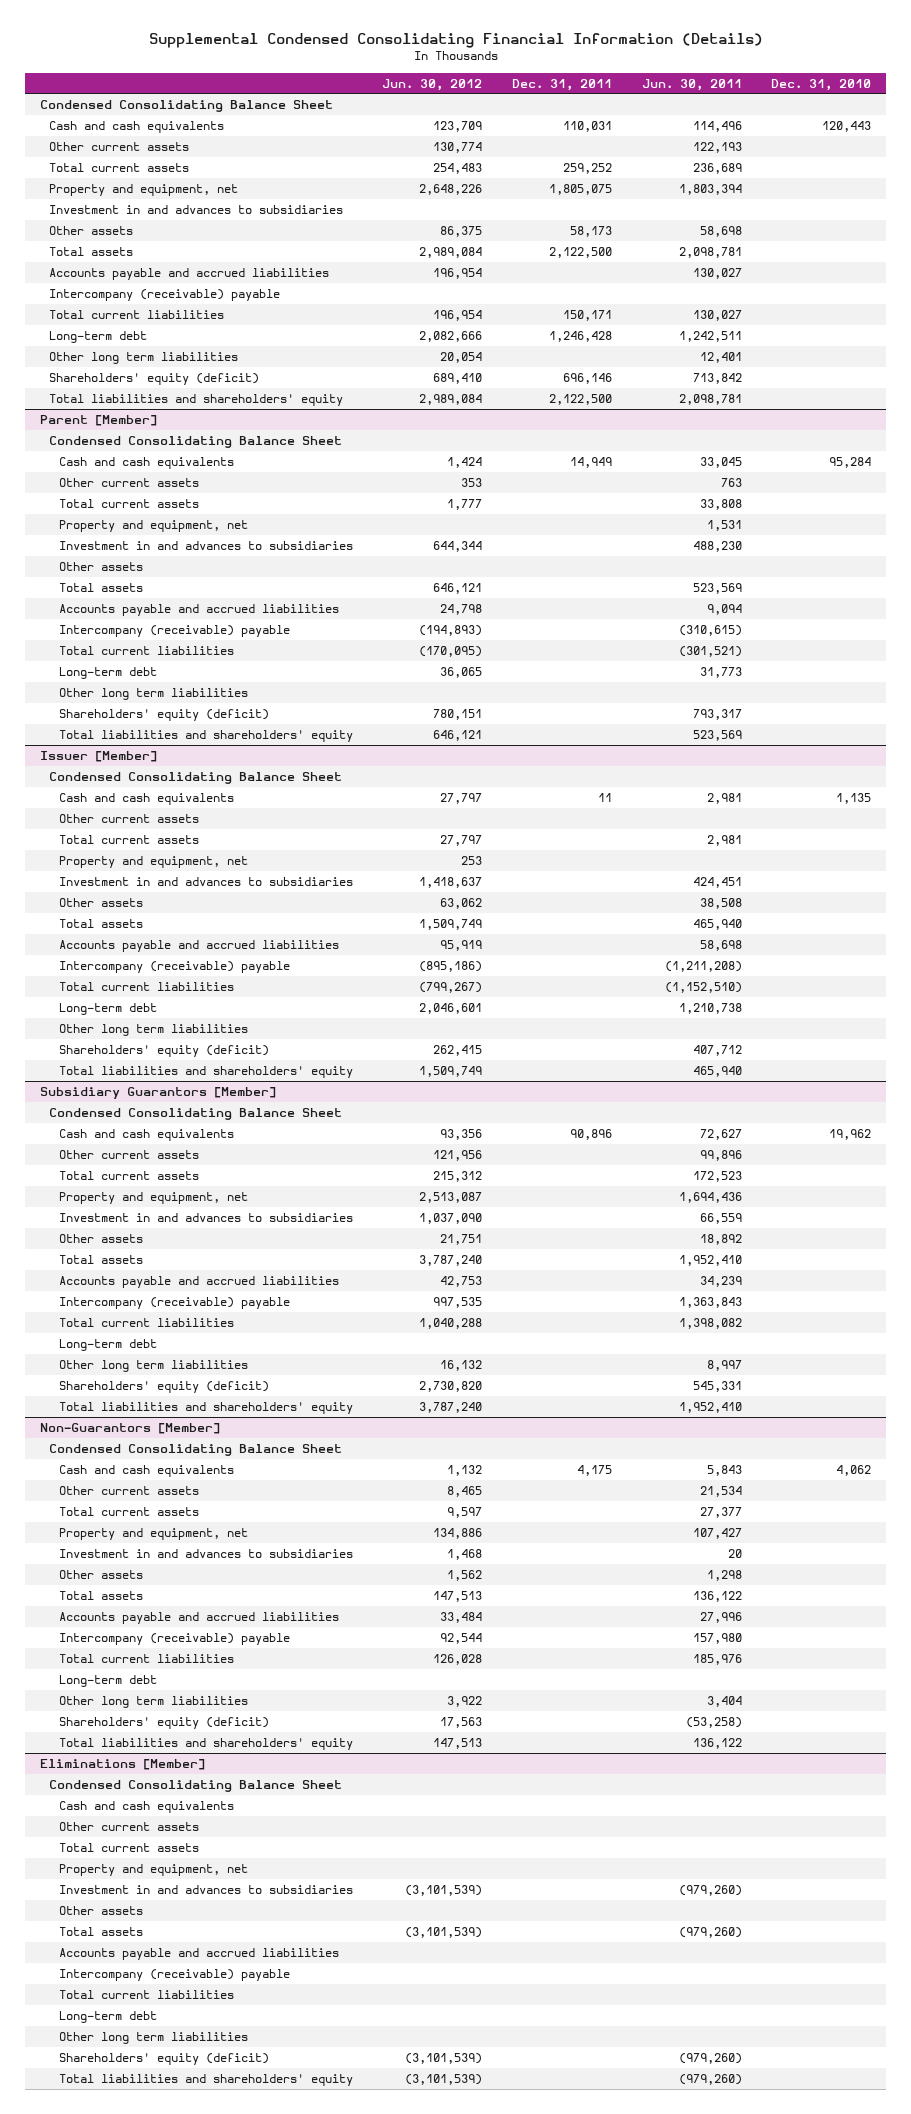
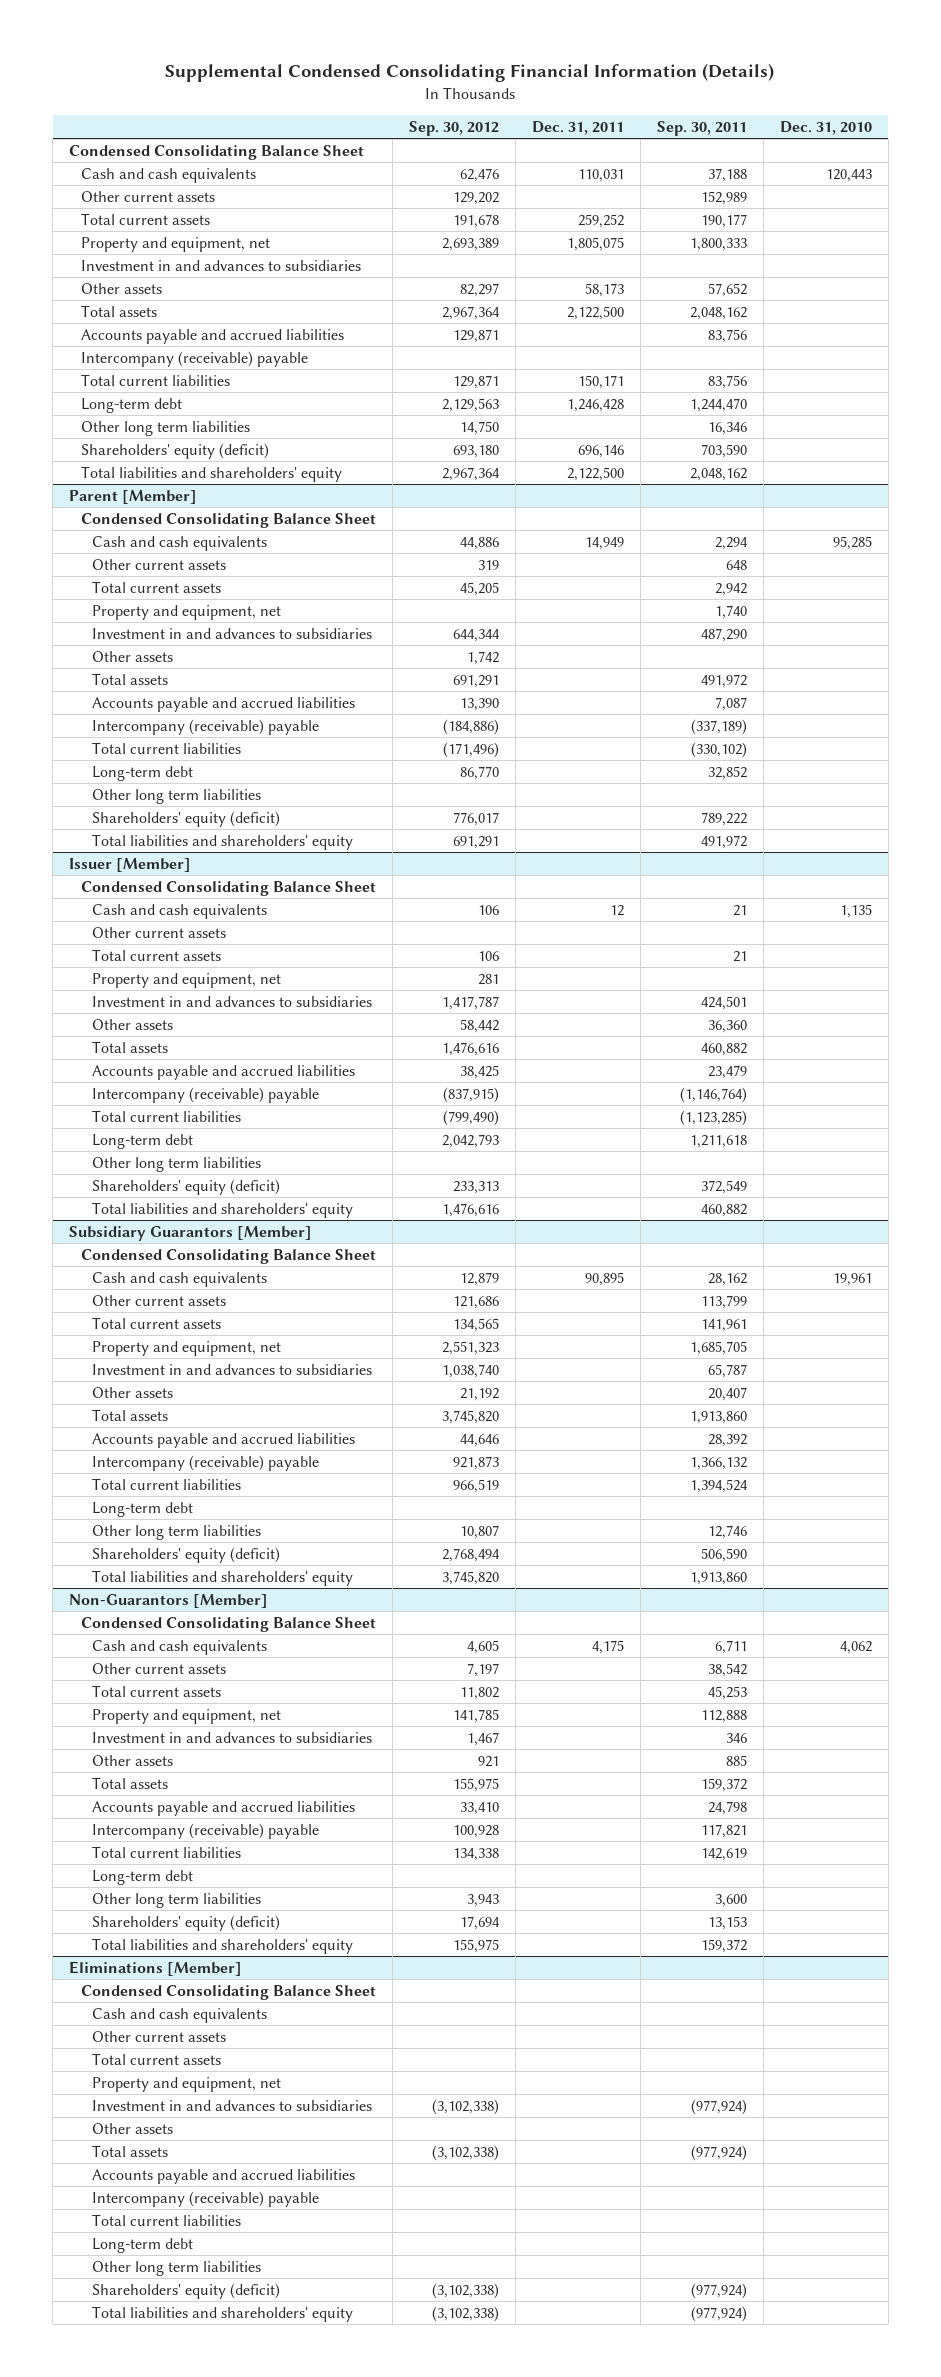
[382,78,483,91] Jun. 30, 2012 -> none
[641,78,742,91] Jun. 30, 2011 -> none
none -> [408,120,499,136] Sep. 30, 2012
none -> [656,120,747,136] Sep. 30, 2011
[829,457,872,469] 95,284 -> [832,535,872,550] 95,285
[598,793,613,803] 11 -> [609,904,624,916] 12
[570,1129,613,1141] 90,896 -> [584,1271,624,1286] 90,895
[829,1129,872,1141] 19,962 -> [832,1272,872,1286] 19,961

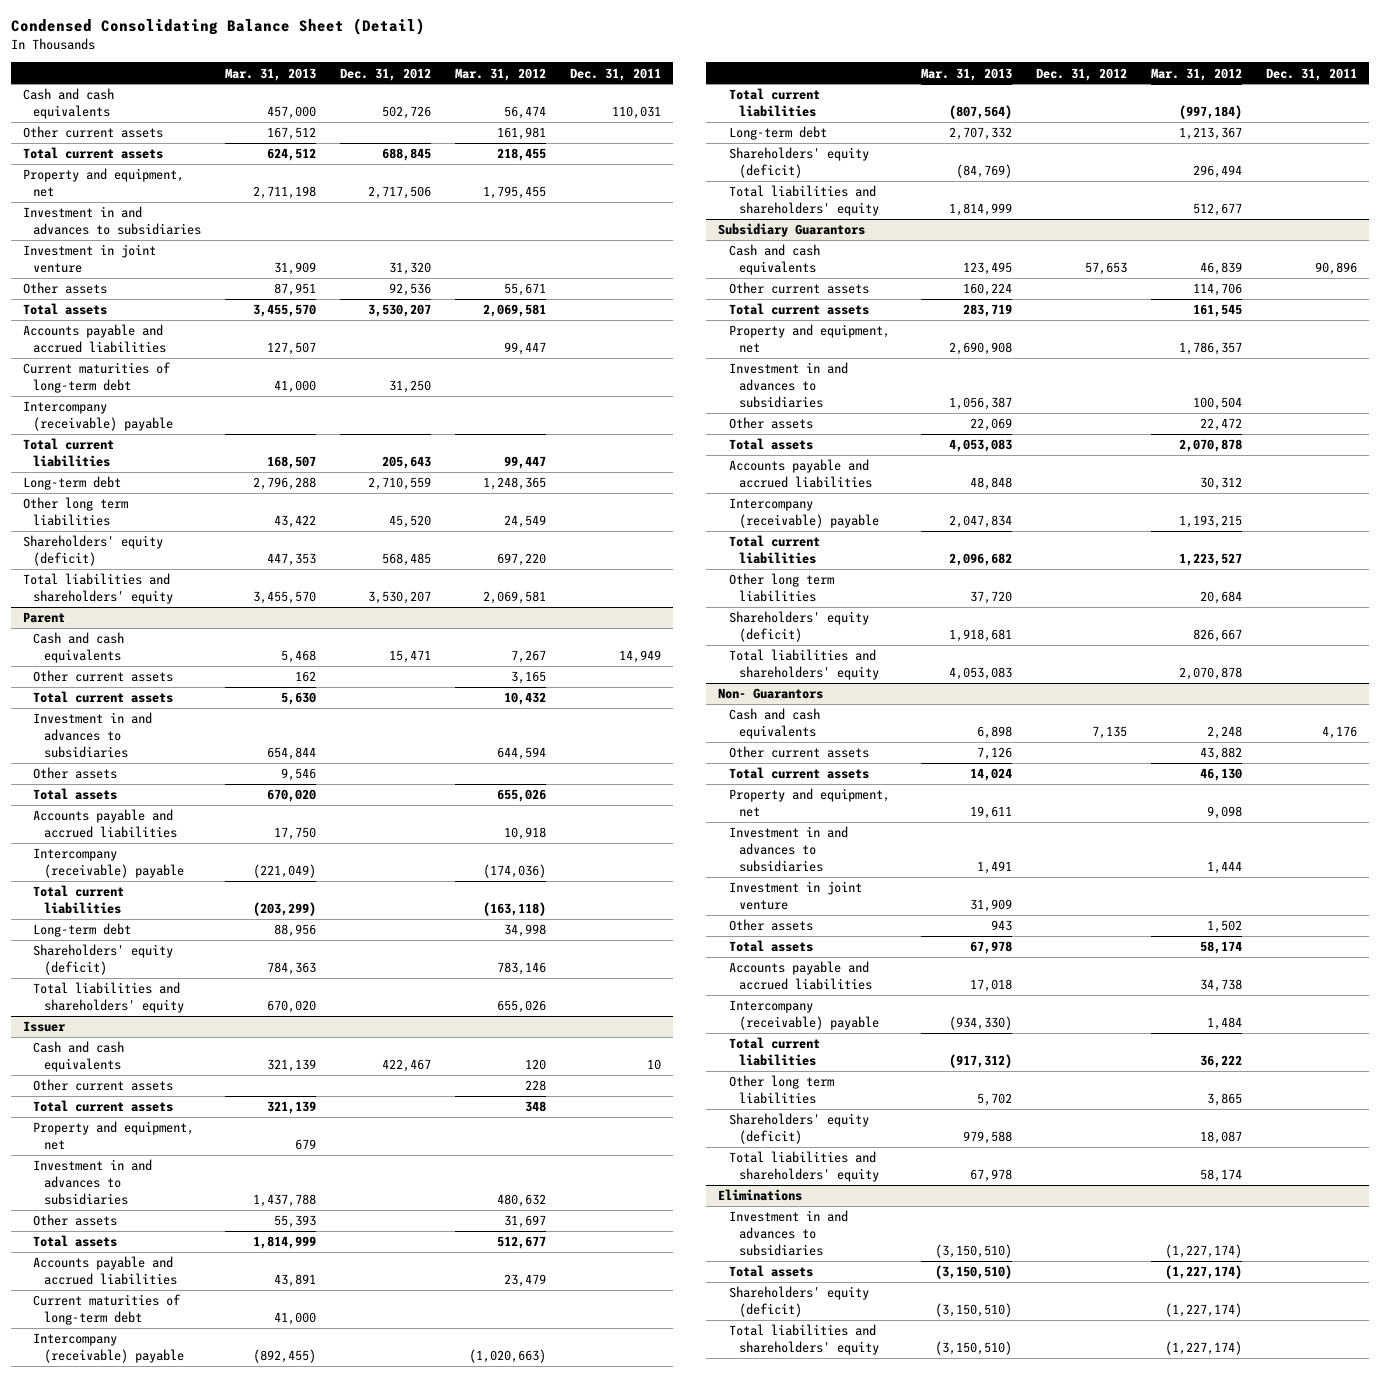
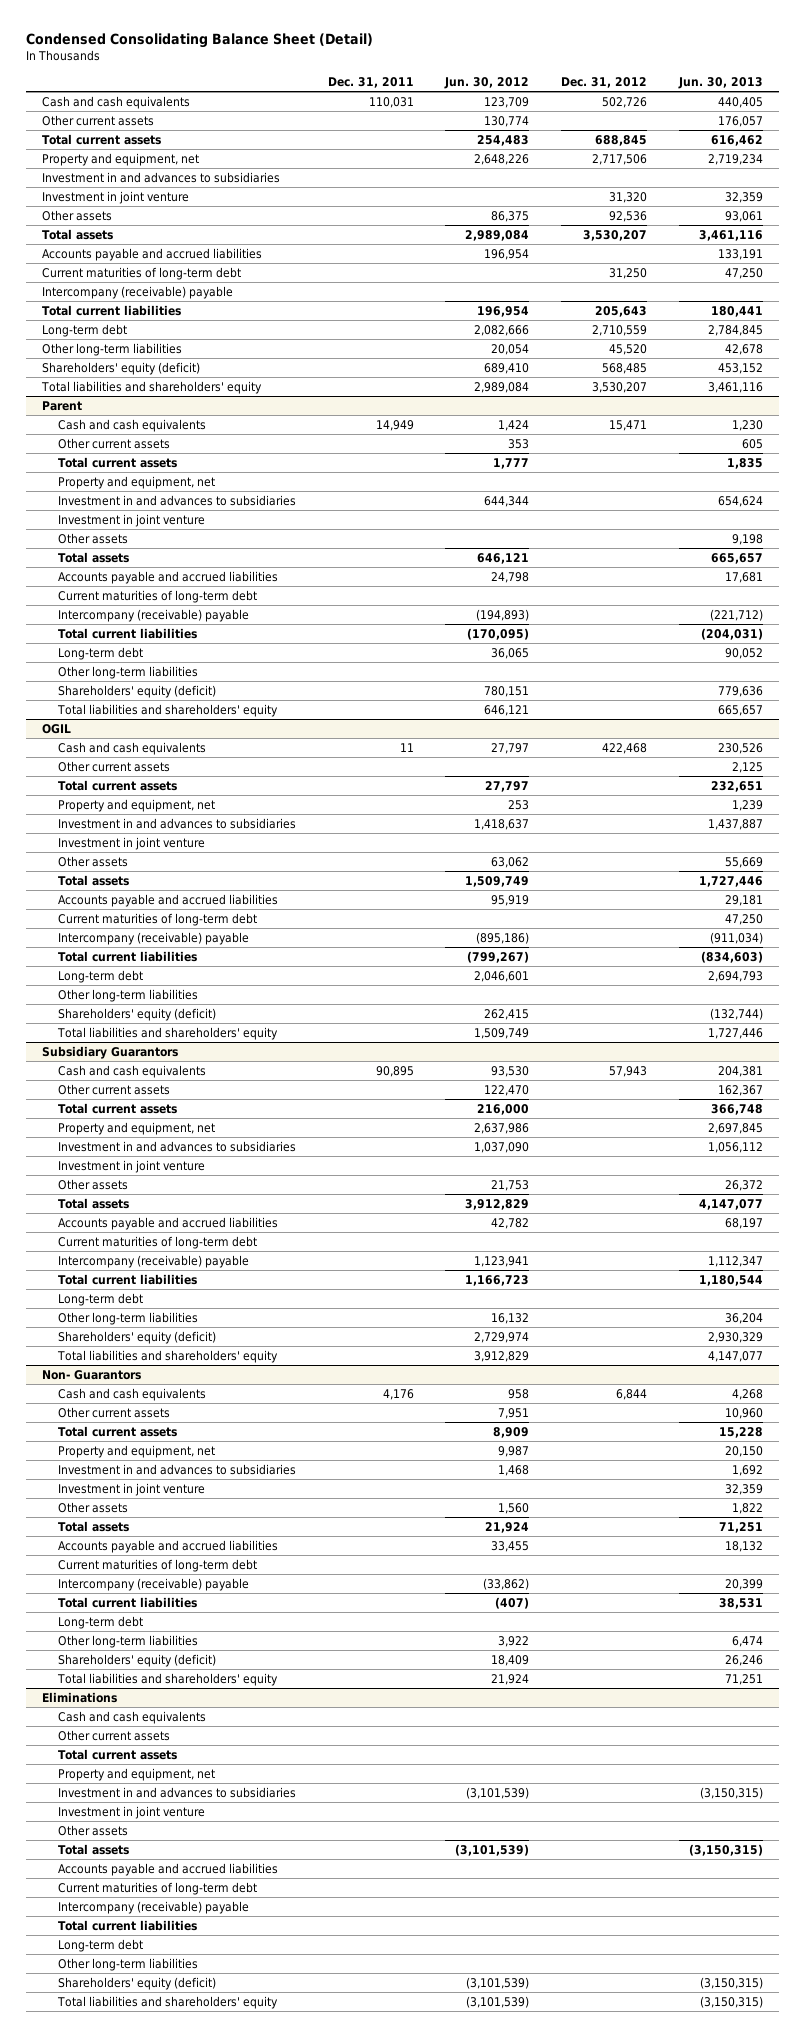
[225,67,317,81] Mar. 31, 2013 -> none
[455,67,547,81] Mar. 31, 2012 -> none
none -> [444,76,530,89] Jun. 30, 2012
none -> [677,76,763,89] Jun. 30, 2013
[23,497,129,526] Other long term liabilities -> [42,342,183,356] Other long-term liabilities
none -> [57,475,215,489] Property and equipment, net
none -> [57,513,205,527] Investment in joint venture
none -> [57,589,257,603] Current maturities of long-term debt
none -> [57,665,198,679] Other long-term liabilities
[23,1021,67,1033] Issuer -> none
[33,1041,125,1072] Cash and cash equivalents -> none
[33,1079,174,1092] Other current assets -> none
[33,1100,174,1113] Total current assets -> none
[33,1121,195,1150] Property and equipment, net -> none
[33,1159,153,1205] Investment in and advances to subsidiaries -> none
[33,1214,118,1227] Other assets -> none
[33,1235,118,1248] Total assets -> none
[33,1256,177,1285] Accounts payable and accrued liabilities -> none
[33,1294,182,1325] Current maturities of long-term debt -> none
[33,1333,184,1363] Intercompany (receivable) payable -> none
[728,88,820,117] Total current liabilities -> none
[728,126,827,141] Long-term debt -> none
[728,147,869,178] Shareholders' equity (deficit) -> none
[728,185,880,216] Total liabilities and shareholders' equity -> none
none -> [42,723,72,734] OGIL
none -> [57,741,206,755] Cash and cash equivalents
none -> [57,760,170,772] Other current assets
none -> [57,779,177,791] Total current assets
none -> [57,798,215,812] Property and equipment, net
none -> [57,817,296,829] Investment in and advances to subsidiaries
none -> [57,836,205,850] Investment in joint venture
none -> [57,855,128,867] Other assets
none -> [57,874,129,886] Total assets
none -> [57,893,278,907] Accounts payable and accrued liabilities
none -> [57,912,257,926] Current maturities of long-term debt
none -> [57,931,249,945] Intercompany (receivable) payable
none -> [57,950,197,962] Total current liabilities
none -> [57,969,143,983] Long-term debt
none -> [57,988,198,1002] Other long-term liabilities
none -> [57,1007,216,1021] Shareholders' equity (deficit)
none -> [56,1026,278,1040] Total liabilities and shareholders' equity
[1084,261,1127,275] 57,653 -> [609,1065,648,1077] 57,943
[1314,261,1357,275] 90,896 -> [375,1065,414,1077] 90,895
none -> [57,1159,205,1173] Investment in joint venture
none -> [57,1235,257,1249] Current maturities of long-term debt
none -> [57,1292,143,1306] Long-term debt
[728,573,834,602] Other long term liabilities -> [57,1311,198,1325] Other long-term liabilities
[1091,725,1127,739] 7,135 -> [616,1388,648,1400] 6,844
none -> [57,1558,257,1572] Current maturities of long-term debt
none -> [57,1615,143,1629] Long-term debt
[728,1075,834,1104] Other long term liabilities -> [57,1634,198,1648] Other long-term liabilities
none -> [57,1710,206,1724] Cash and cash equivalents
none -> [57,1729,170,1741] Other current assets
none -> [57,1748,177,1760] Total current assets
none -> [57,1767,215,1781] Property and equipment, net
none -> [57,1805,205,1819] Investment in joint venture
none -> [57,1824,128,1836] Other assets
none -> [57,1862,278,1876] Accounts payable and accrued liabilities
none -> [57,1881,257,1895] Current maturities of long-term debt
none -> [57,1900,249,1914] Intercompany (receivable) payable
none -> [57,1919,197,1931] Total current liabilities
none -> [57,1938,143,1952] Long-term debt
none -> [57,1957,198,1971] Other long-term liabilities

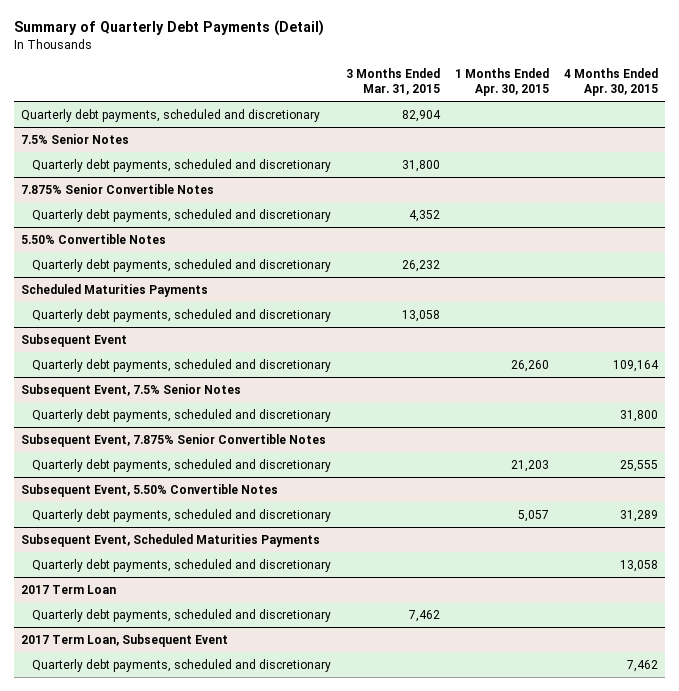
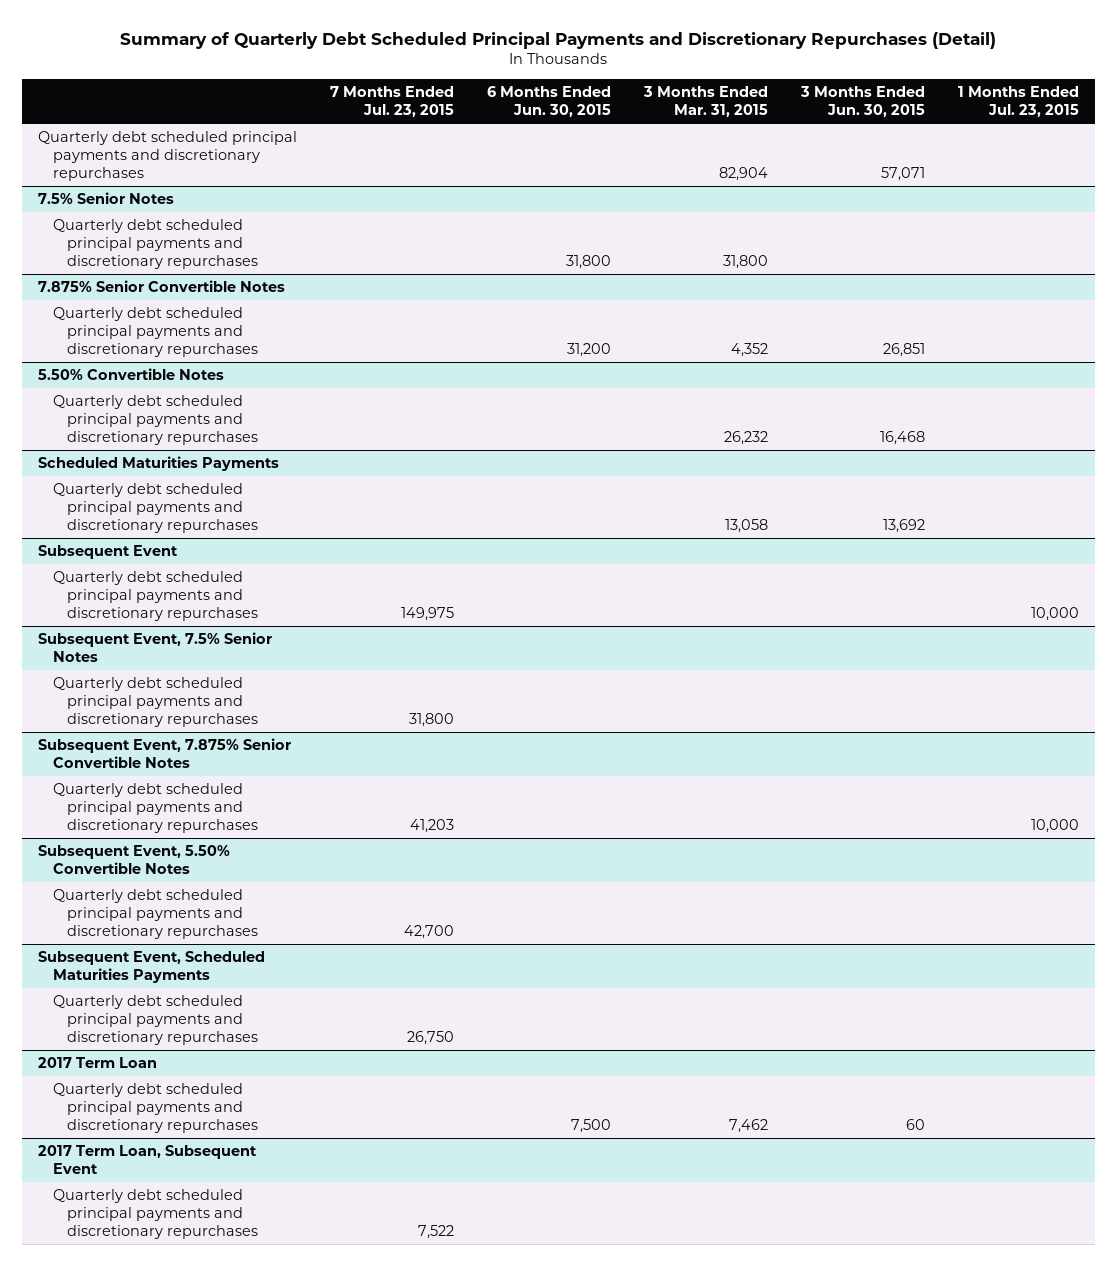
[13,20,324,37] Summary of Quarterly Debt Payments (Detail) -> [120,31,997,49] Summary of Quarterly Debt Scheduled Principal Payments and Discretionary Repurchases (Detail)
[454,67,549,97] 1 Months Ended Apr. 30, 2015 -> none
[563,67,658,97] 4 Months Ended Apr. 30, 2015 -> none
none -> [330,86,455,118] 7 Months Ended Jul. 23, 2015
none -> [487,86,612,118] 6 Months Ended Jun. 30, 2015
none -> [799,86,925,118] 3 Months Ended Jun. 30, 2015
none -> [957,86,1079,118] 1 Months Ended Jul. 23, 2015
[21,108,321,122] Quarterly debt payments, scheduled and discretionary -> [38,131,298,181] Quarterly debt scheduled principal payments and discretionary repurchases
[31,158,331,172] Quarterly debt payments, scheduled and discretionary -> [52,219,258,269] Quarterly debt scheduled principal payments and discretionary repurchases
[31,208,331,222] Quarterly debt payments, scheduled and discretionary -> [52,307,258,357] Quarterly debt scheduled principal payments and discretionary repurchases
[31,258,331,272] Quarterly debt payments, scheduled and discretionary -> [52,395,258,445] Quarterly debt scheduled principal payments and discretionary repurchases
[31,308,331,322] Quarterly debt payments, scheduled and discretionary -> [52,483,258,533] Quarterly debt scheduled principal payments and discretionary repurchases
[31,358,331,372] Quarterly debt payments, scheduled and discretionary -> [52,571,258,621] Quarterly debt scheduled principal payments and discretionary repurchases
[31,408,331,422] Quarterly debt payments, scheduled and discretionary -> [52,677,258,727] Quarterly debt scheduled principal payments and discretionary repurchases
[31,458,331,472] Quarterly debt payments, scheduled and discretionary -> [52,783,258,833] Quarterly debt scheduled principal payments and discretionary repurchases
[31,508,331,522] Quarterly debt payments, scheduled and discretionary -> [52,889,258,939] Quarterly debt scheduled principal payments and discretionary repurchases
[31,558,331,572] Quarterly debt payments, scheduled and discretionary -> [52,995,258,1045] Quarterly debt scheduled principal payments and discretionary repurchases
[31,608,331,622] Quarterly debt payments, scheduled and discretionary -> [52,1083,258,1133] Quarterly debt scheduled principal payments and discretionary repurchases
[31,658,331,672] Quarterly debt payments, scheduled and discretionary -> [52,1189,258,1239] Quarterly debt scheduled principal payments and discretionary repurchases

